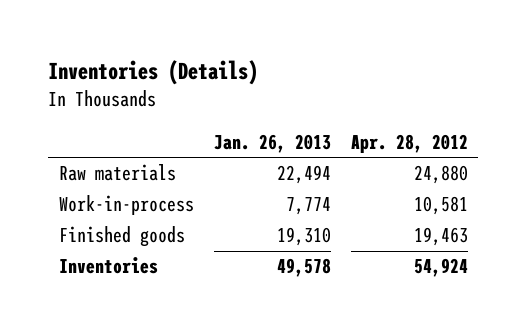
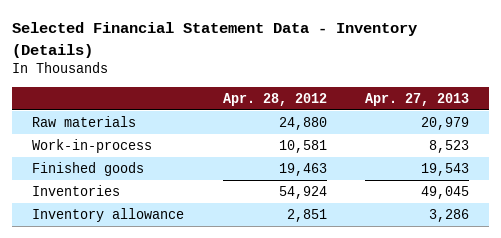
[48,60,259,86] Inventories (Details) -> [12,22,418,58] Selected Financial Statement Data - Inventory (Details)
[213,133,331,153] Jan. 26, 2013 -> none
none -> [365,92,470,106] Apr. 27, 2013
none -> [31,207,184,222] Inventory allowance

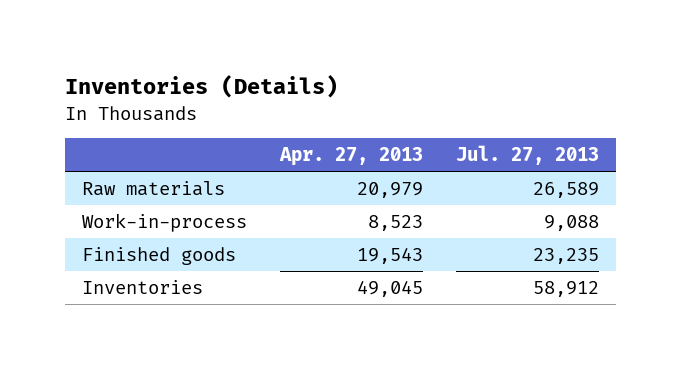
[12,22,418,58] Selected Financial Statement Data - Inventory (Details) -> [65,75,339,99] Inventories (Details)
[222,92,327,106] Apr. 28, 2012 -> none
none -> [456,145,600,166] Jul. 27, 2013
[31,207,184,222] Inventory allowance -> none

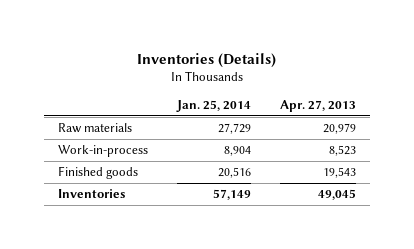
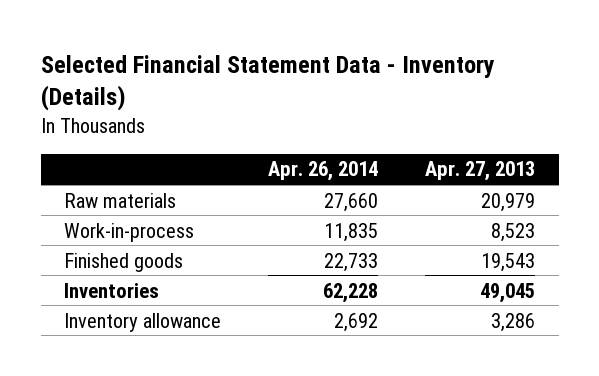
[136,52,276,68] Inventories (Details) -> [40,54,495,112] Selected Financial Statement Data - Inventory (Details)
[175,99,251,112] Jan. 25, 2014 -> none
none -> [268,161,379,182] Apr. 26, 2014
none -> [64,312,222,332] Inventory allowance

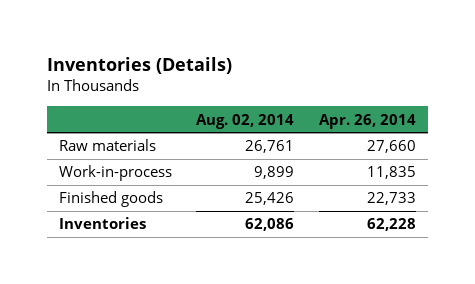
[40,54,495,112] Selected Financial Statement Data - Inventory (Details) -> [47,56,233,74] Inventories (Details)
[425,161,536,182] Apr. 27, 2013 -> none
none -> [196,113,295,129] Aug. 02, 2014
[64,312,222,332] Inventory allowance -> none

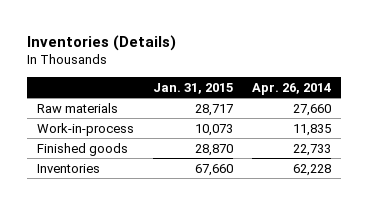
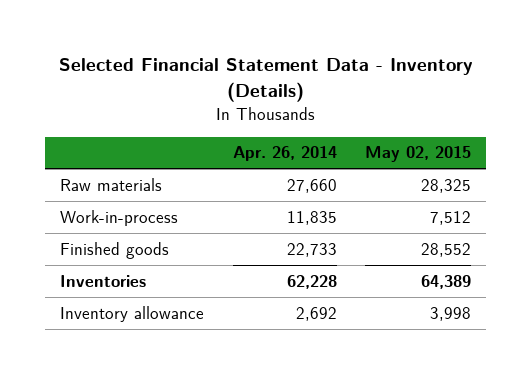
[26,35,176,52] Inventories (Details) -> [58,58,473,103] Selected Financial Statement Data - Inventory (Details)
[152,82,233,94] Jan. 31, 2015 -> none
none -> [365,146,472,163] May 02, 2015
none -> [59,305,204,322] Inventory allowance

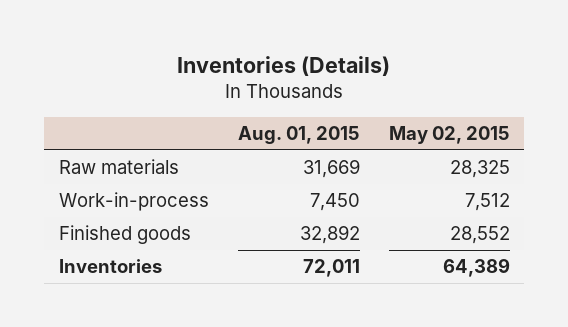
[58,58,473,103] Selected Financial Statement Data - Inventory (Details) -> [177,56,391,77] Inventories (Details)
[232,146,337,162] Apr. 26, 2014 -> none
none -> [237,126,360,145] Aug. 01, 2015
[59,305,204,322] Inventory allowance -> none

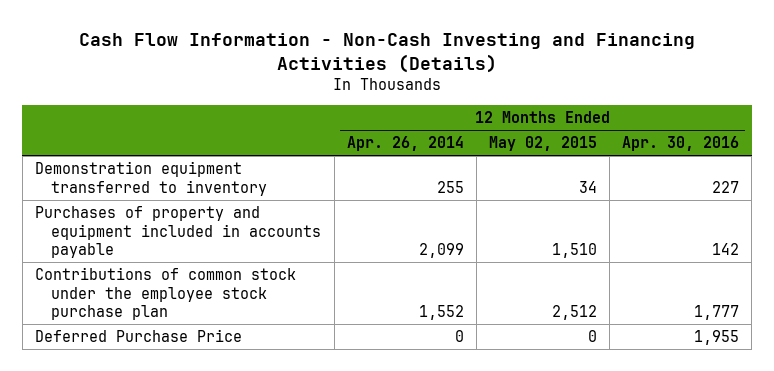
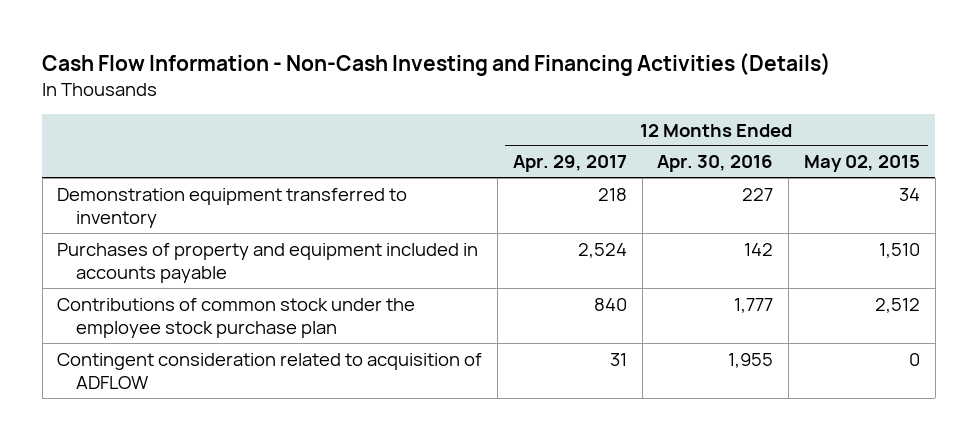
[346,136,464,152] Apr. 26, 2014 -> none
none -> [512,155,627,173] Apr. 29, 2017
[35,328,243,342] Deferred Purchase Price -> [57,352,483,389] Contingent consideration related to acquisition of ADFLOW

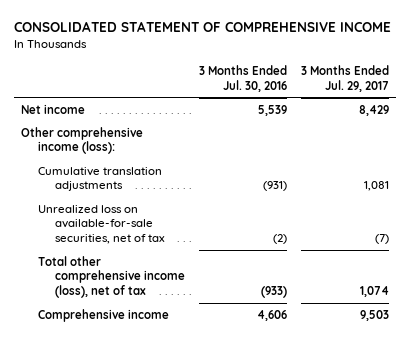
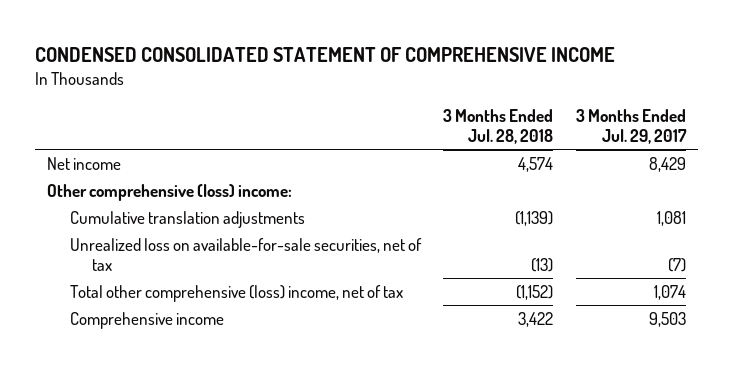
[13,21,391,33] CONSOLIDATED STATEMENT OF COMPREHENSIVE INCOME -> [35,47,616,63] CONDENSED CONSOLIDATED STATEMENT OF COMPREHENSIVE INCOME
[198,65,287,92] 3 Months Ended Jul. 30, 2016 -> none
none -> [443,109,554,145] 3 Months Ended Jul. 28, 2018
[21,126,144,155] Other comprehensive income (loss): -> [46,183,292,201] Other comprehensive (loss) income:
[37,255,185,299] Total other comprehensive income (loss), net of tax -> [69,284,403,302] Total other comprehensive (loss) income, net of tax

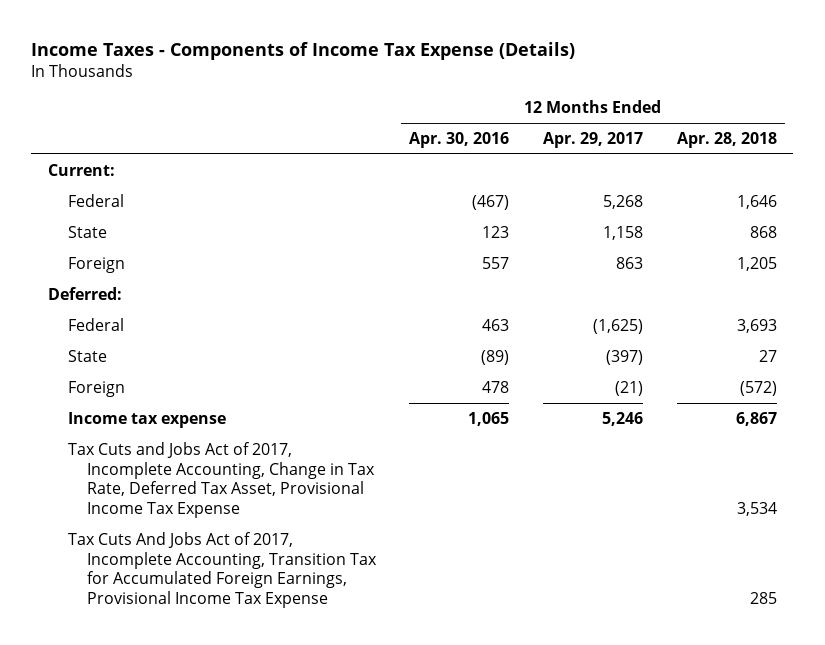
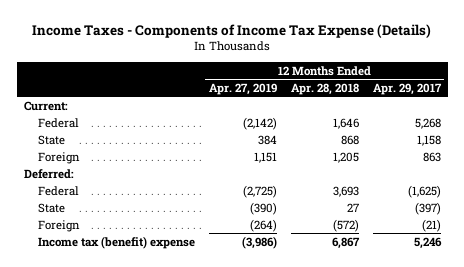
[409,131,510,148] Apr. 30, 2016 -> none
none -> [208,82,277,95] Apr. 27, 2019
[67,441,375,519] Tax Cuts and Jobs Act of 2017, Incomplete Accounting, Change in Tax Rate, Deferred Tax Asset, Provisional Income Tax Expense -> none
[67,531,377,609] Tax Cuts And Jobs Act of 2017, Incomplete Accounting, Transition Tax for Accumulated Foreign Earnings, Provisional Income Tax Expense -> none
[67,411,226,428] Income tax expense -> [37,235,195,249] Income tax (benefit) expense

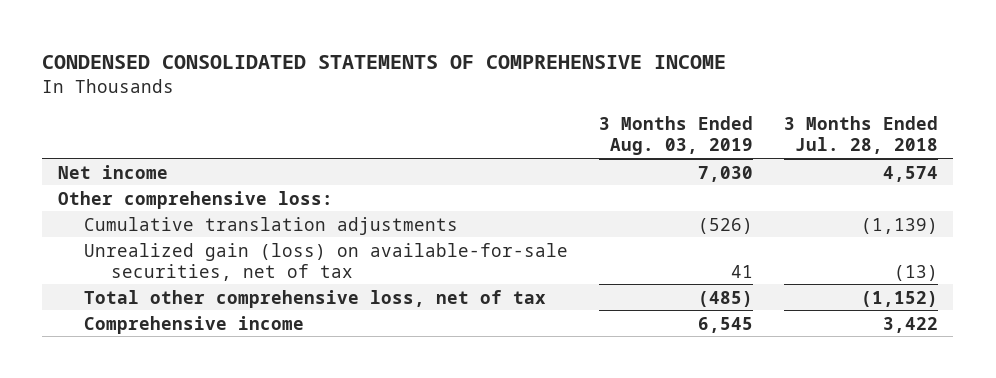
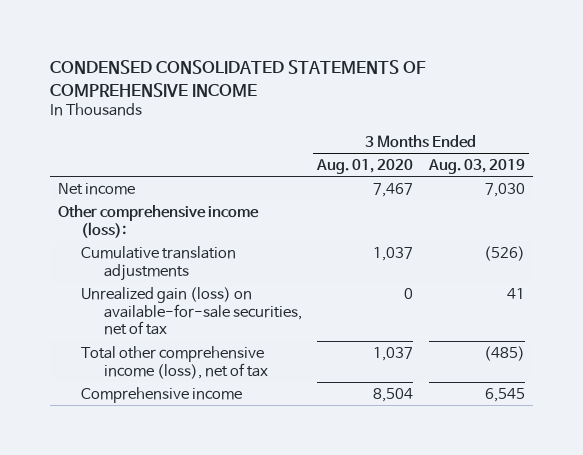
[783,116,938,155] 3 Months Ended Jul. 28, 2018 -> none
none -> [316,159,414,175] Aug. 01, 2020
[57,190,333,209] Other comprehensive loss: -> [57,204,259,238] Other comprehensive income (loss):
[84,289,547,308] Total other comprehensive loss, net of tax -> [80,345,268,379] Total other comprehensive income (loss), net of tax

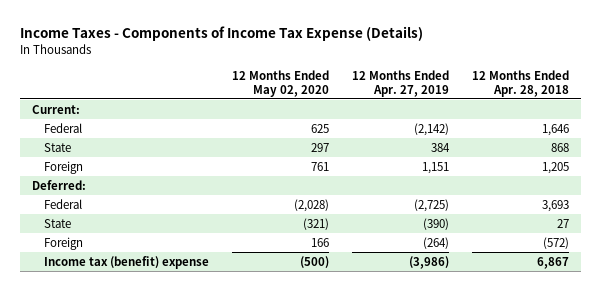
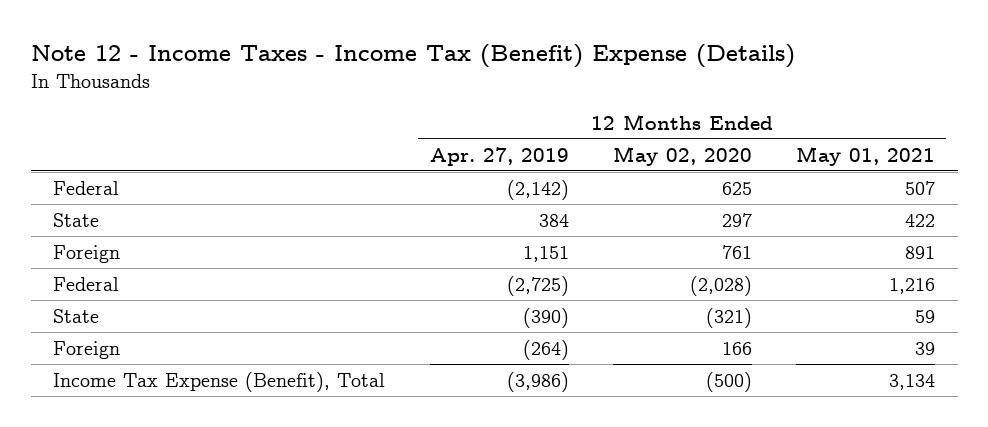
[20,26,424,42] Income Taxes - Components of Income Tax Expense (Details) -> [30,44,795,69] Note 12 - Income Taxes - Income Tax (Benefit) Expense (Details)
[472,69,570,97] 12 Months Ended Apr. 28, 2018 -> none
none -> [796,145,936,166] May 01, 2021
[31,104,80,114] Current: -> none
[31,179,86,190] Deferred: -> none
[44,255,210,269] Income tax (benefit) expense -> [53,371,386,392] Income Tax Expense (Benefit), Total

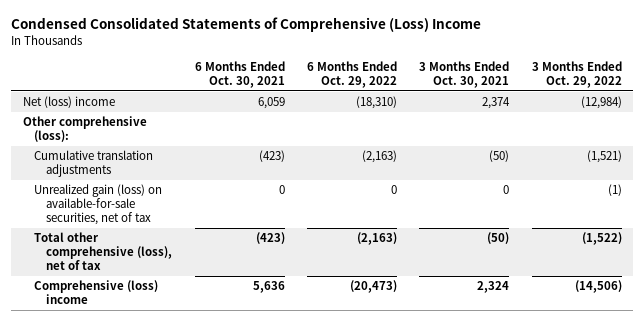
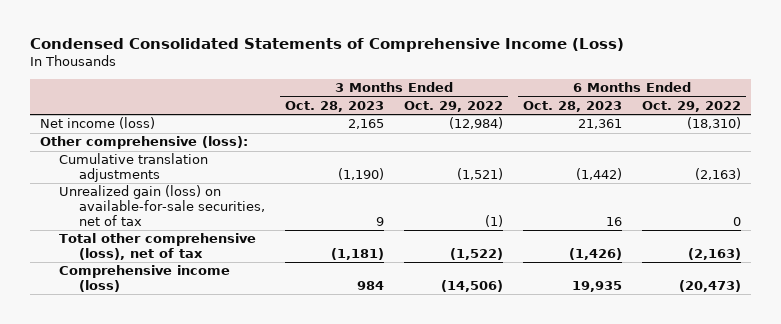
[11,17,482,33] Condensed Consolidated Statements of Comprehensive (Loss) Income -> [29,38,624,53] Condensed Consolidated Statements of Comprehensive Income (Loss)
[194,60,285,88] 6 Months Ended Oct. 30, 2021 -> none
[419,60,510,88] 3 Months Ended Oct. 30, 2021 -> none
none -> [285,100,385,112] Oct. 28, 2023
none -> [523,100,623,112] Oct. 28, 2023
[22,96,115,109] Net (loss) income -> [39,117,155,130] Net income (loss)
[34,280,159,305] Comprehensive (loss) income -> [59,265,231,293] Comprehensive income (loss)

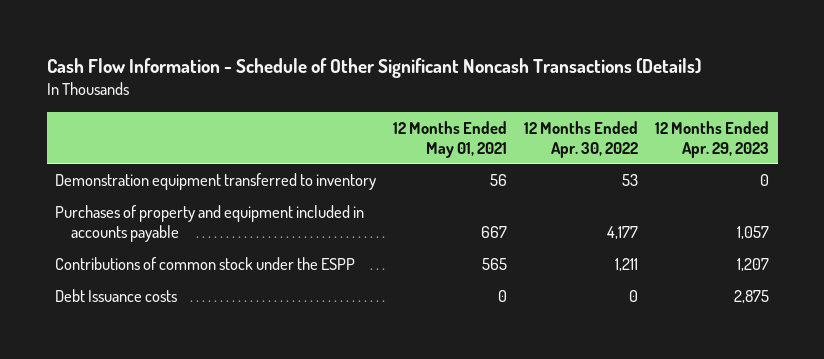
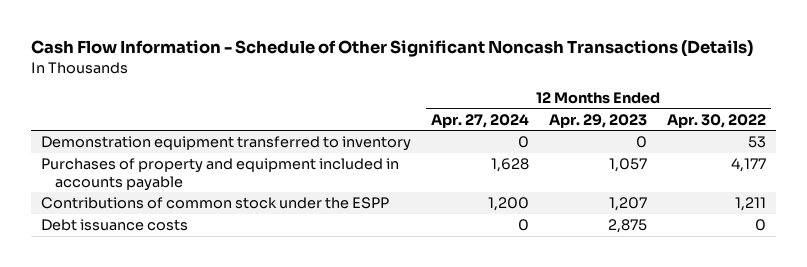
[393,120,508,158] 12 Months Ended May 01, 2021 -> none
none -> [430,113,529,128] Apr. 27, 2024
[55,289,178,303] Debt Issuance costs -> [40,219,188,232] Debt issuance costs

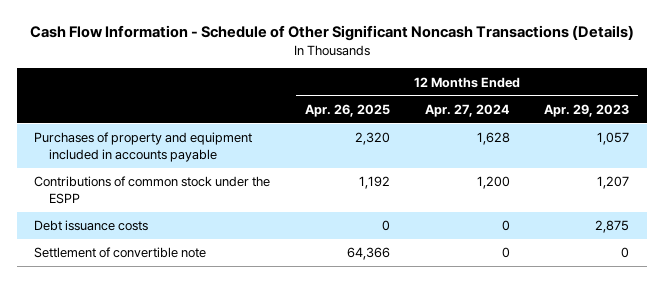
[666,113,766,128] Apr. 30, 2022 -> none
none -> [304,103,390,117] Apr. 26, 2025
[40,136,411,152] Demonstration equipment transferred to inventory -> none
none -> [34,247,207,259] Settlement of convertible note

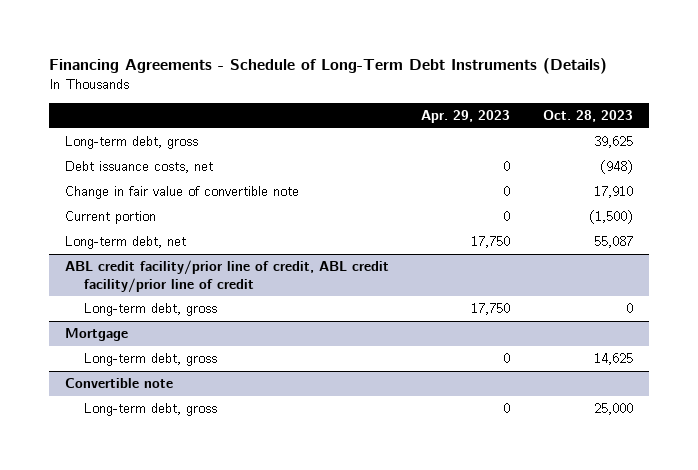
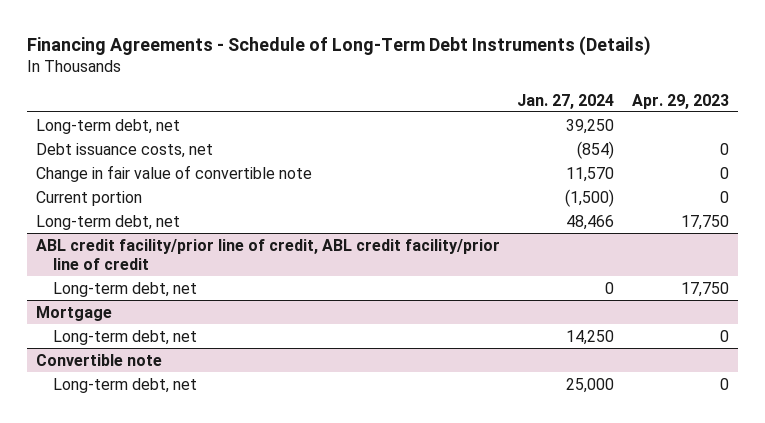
[542,110,633,123] Oct. 28, 2023 -> none
none -> [517,93,615,109] Jan. 27, 2024
[64,136,198,150] Long-term debt, gross -> [35,118,180,134] Long-term debt, net
[84,303,218,317] Long-term debt, gross -> [53,281,198,297] Long-term debt, net
[84,353,218,367] Long-term debt, gross -> [53,329,198,345] Long-term debt, net
[84,403,218,417] Long-term debt, gross -> [53,377,198,393] Long-term debt, net

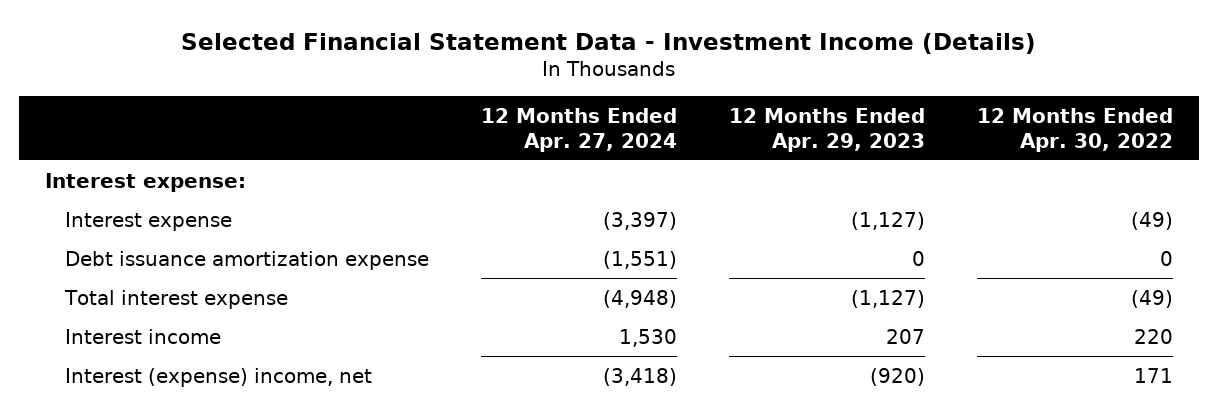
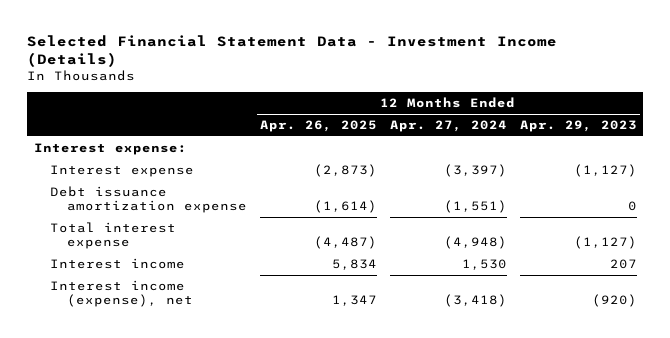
[977,107,1174,152] 12 Months Ended Apr. 30, 2022 -> none
none -> [259,120,377,133] Apr. 26, 2025
[65,367,373,387] Interest (expense) income, net -> [50,280,193,308] Interest income (expense), net

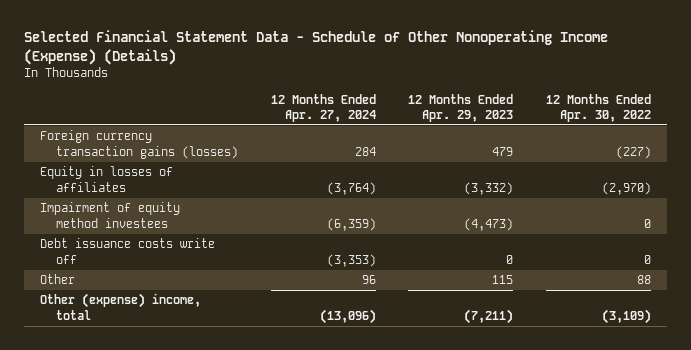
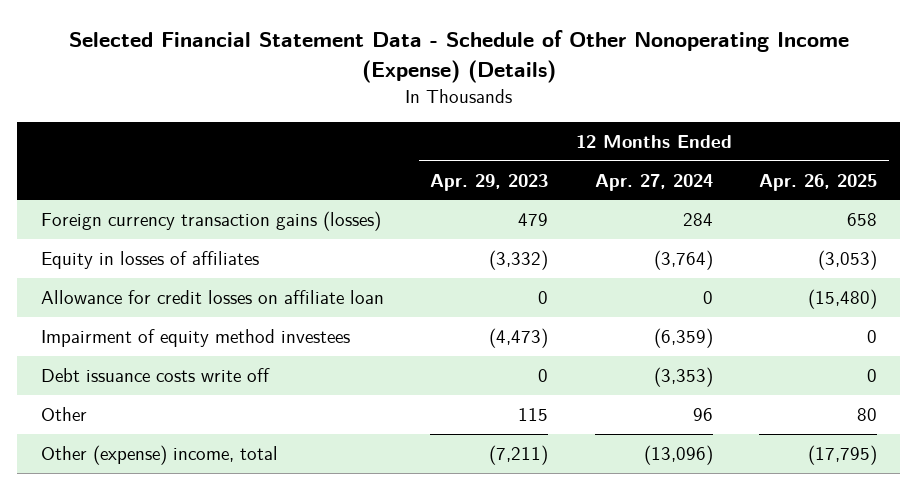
[545,93,651,122] 12 Months Ended Apr. 30, 2022 -> none
none -> [758,173,877,191] Apr. 26, 2025
none -> [40,289,384,304] Allowance for credit losses on affiliate loan

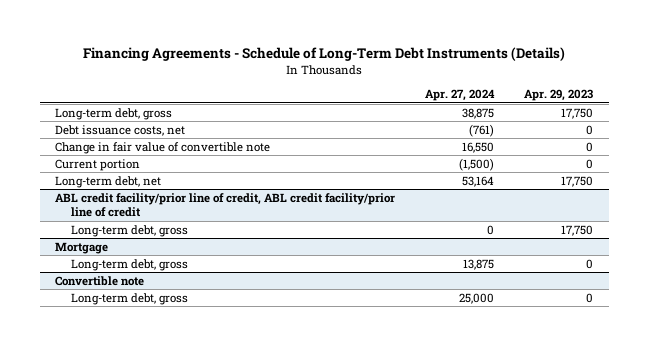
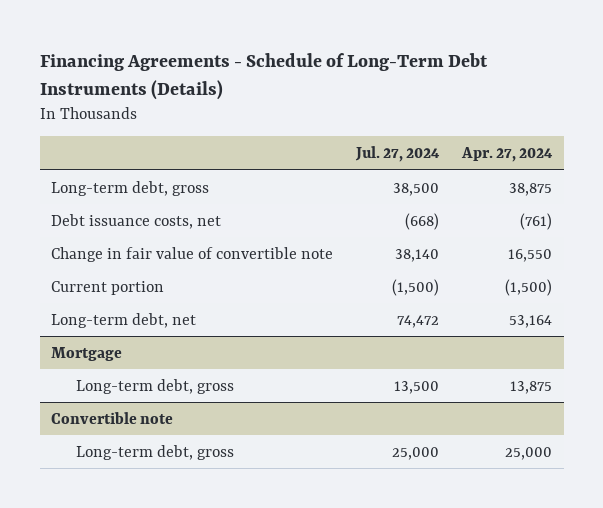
[524,89,594,102] Apr. 29, 2023 -> none
none -> [355,146,441,163] Jul. 27, 2024
[54,192,395,218] ABL credit facility/prior line of credit, ABL credit facility/prior line of credit -> none
[71,224,189,237] Long-term debt, gross -> none

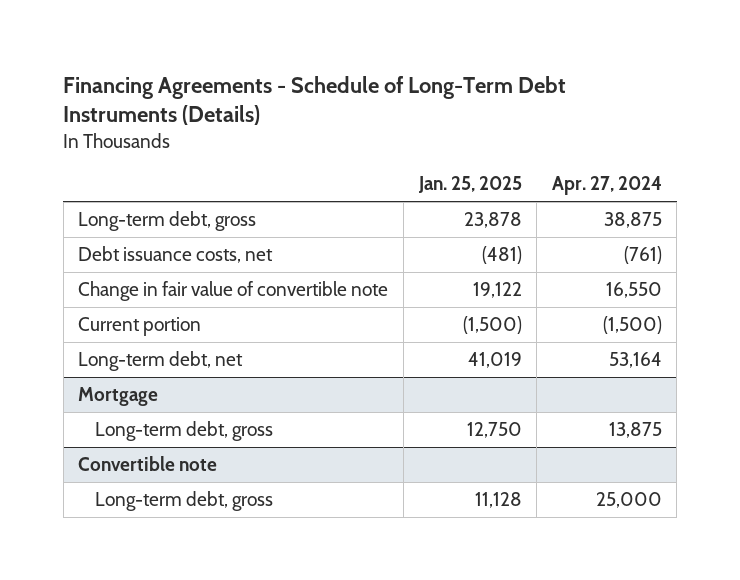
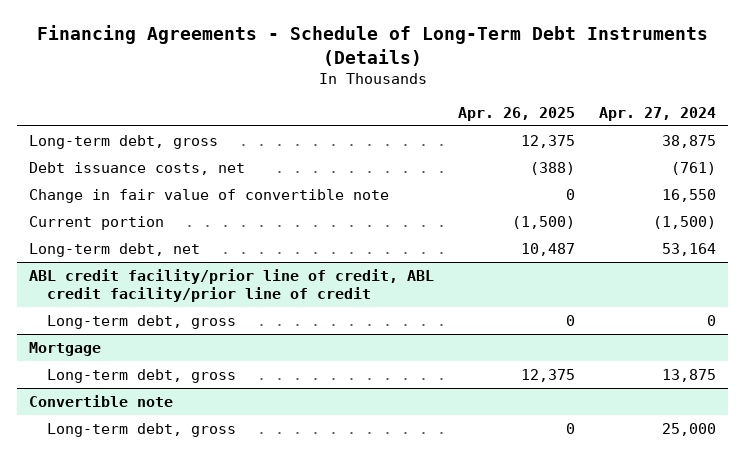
[417,176,522,194] Jan. 25, 2025 -> none
none -> [458,106,576,121] Apr. 26, 2025
none -> [28,268,434,303] ABL credit facility/prior line of credit, ABL credit facility/prior line of credit
none -> [46,314,236,329] Long-term debt, gross

